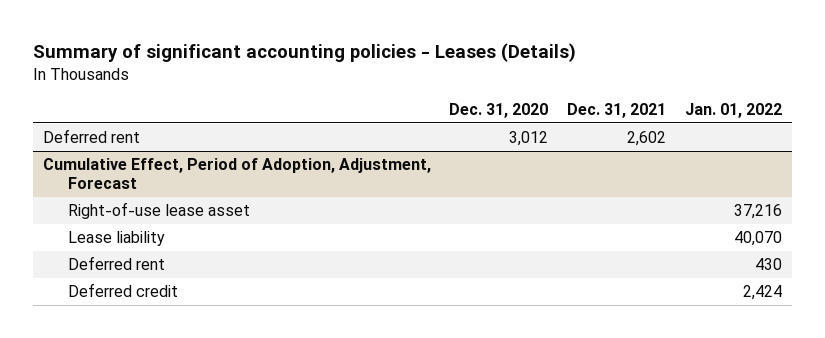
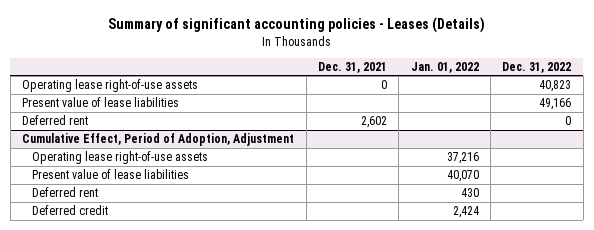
[449,102,549,118] Dec. 31, 2020 -> none
none -> [502,61,572,73] Dec. 31, 2022
none -> [22,79,199,93] Operating lease right-of-use assets
none -> [22,97,180,108] Present value of lease liabilities
[42,158,431,190] Cumulative Effect, Period of Adoption, Adjustment, Forecast -> [22,133,295,147] Cumulative Effect, Period of Adoption, Adjustment
[67,202,250,220] Right-of-use lease asset -> [32,151,209,165] Operating lease right-of-use assets
[67,231,165,247] Lease liability -> [32,169,190,180] Present value of lease liabilities

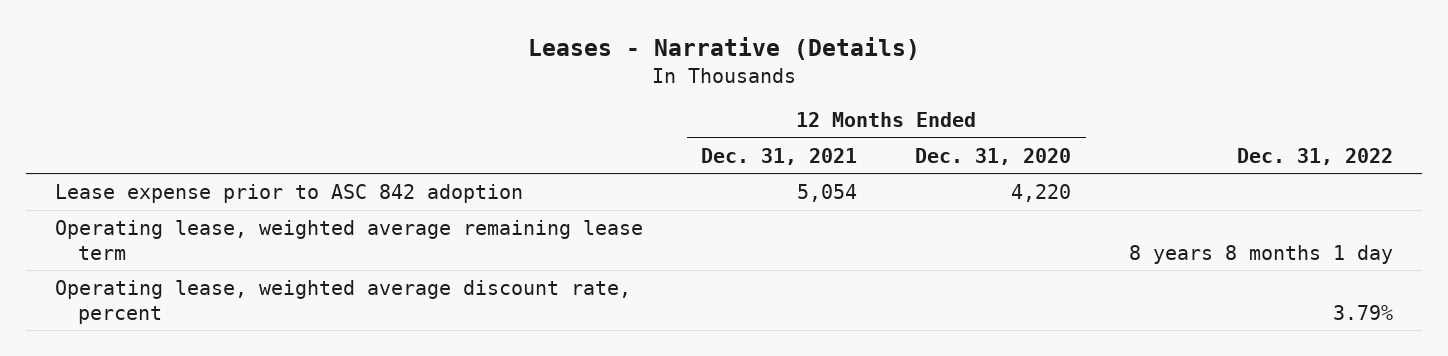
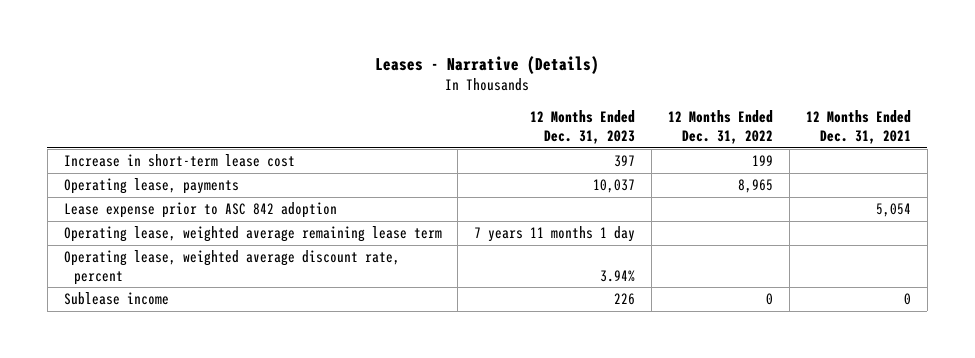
[915,147,1072,165] Dec. 31, 2020 -> none
[1237,147,1394,165] Dec. 31, 2022 -> none
none -> [530,110,636,144] 12 Months Ended Dec. 31, 2023
none -> [668,110,774,144] 12 Months Ended Dec. 31, 2022
none -> [63,154,295,168] Increase in short-term lease cost
none -> [63,178,239,195] Operating lease, payments
none -> [63,292,169,306] Sublease income

